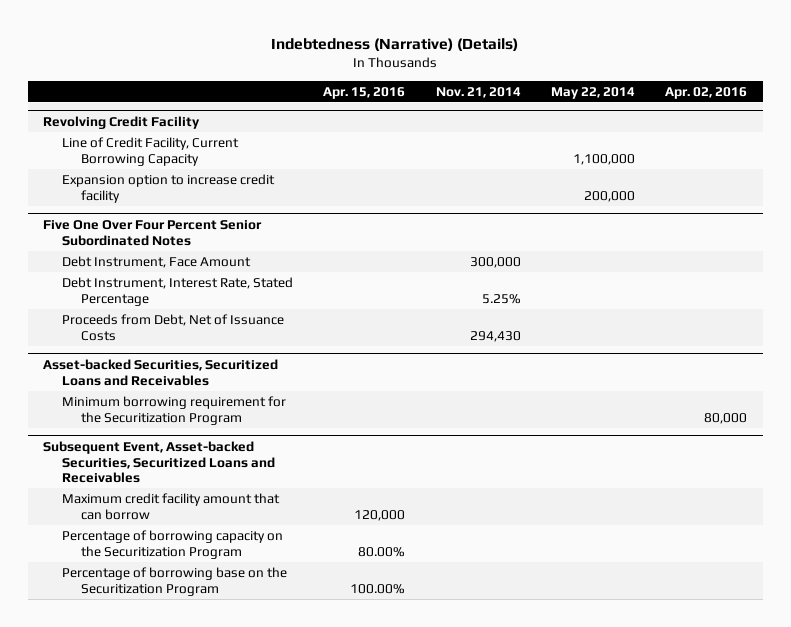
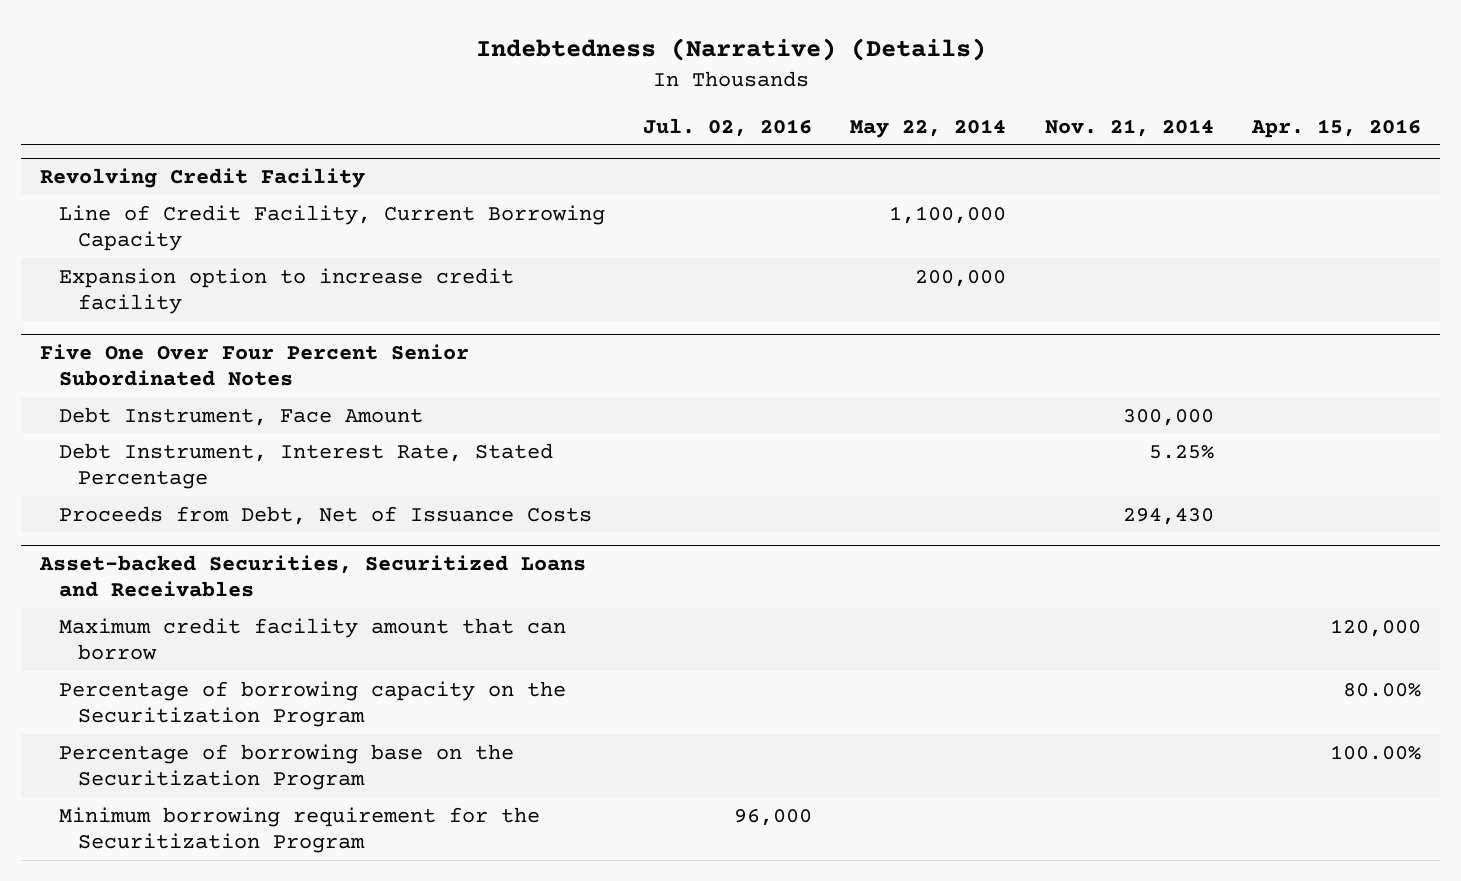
[665,86,748,99] Apr. 02, 2016 -> none
none -> [643,117,813,137] Jul. 02, 2016
none -> [59,617,567,660] Maximum credit facility amount that can borrow
none -> [59,680,567,727] Percentage of borrowing capacity on the Securitization Program
none -> [59,743,515,790] Percentage of borrowing base on the Securitization Program
[43,440,275,484] Subsequent Event, Asset-backed Securities, Securitized Loans and Receivables -> none
[61,492,280,520] Maximum credit facility amount that can borrow -> none
[61,529,283,559] Percentage of borrowing capacity on the Securitization Program -> none
[61,566,287,596] Percentage of borrowing base on the Securitization Program -> none

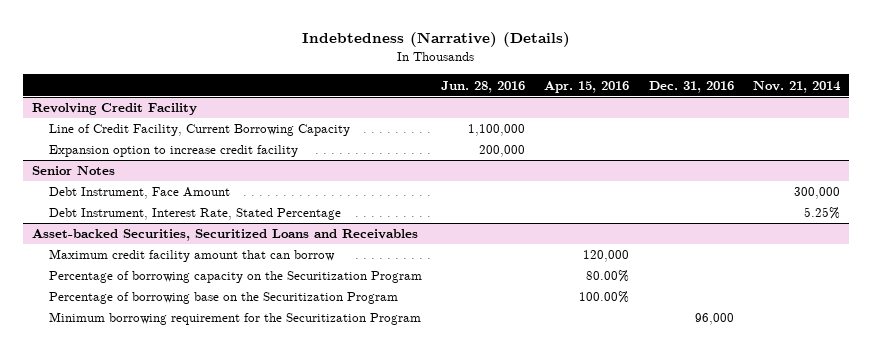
[643,117,813,137] Jul. 02, 2016 -> none
[850,118,1007,138] May 22, 2014 -> none
none -> [440,80,525,93] Jun. 28, 2016
none -> [648,80,734,93] Dec. 31, 2016
[40,343,470,387] Five One Over Four Percent Senior Subordinated Notes -> [32,166,116,176] Senior Notes
[59,505,593,525] Proceeds from Debt, Net of Issuance Costs -> none

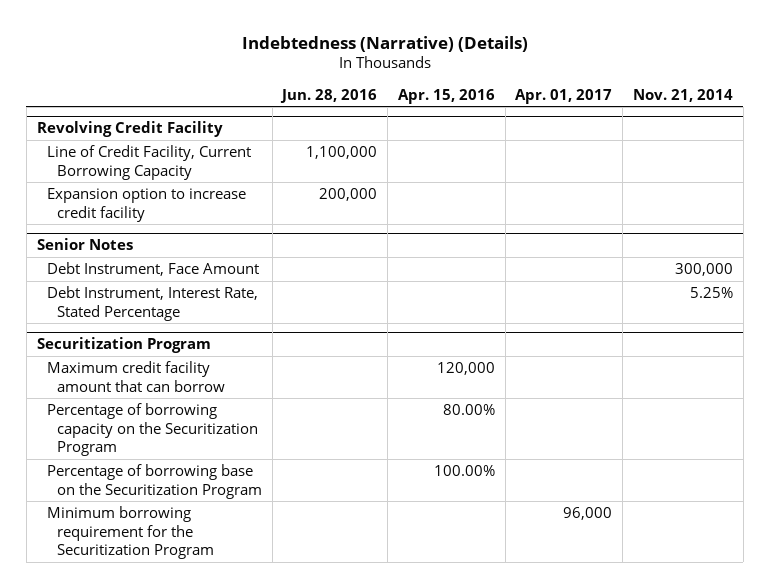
[648,80,734,93] Dec. 31, 2016 -> none
none -> [515,88,613,104] Apr. 01, 2017
[32,229,419,242] Asset-backed Securities, Securitized Loans and Receivables -> [36,337,211,354] Securitization Program

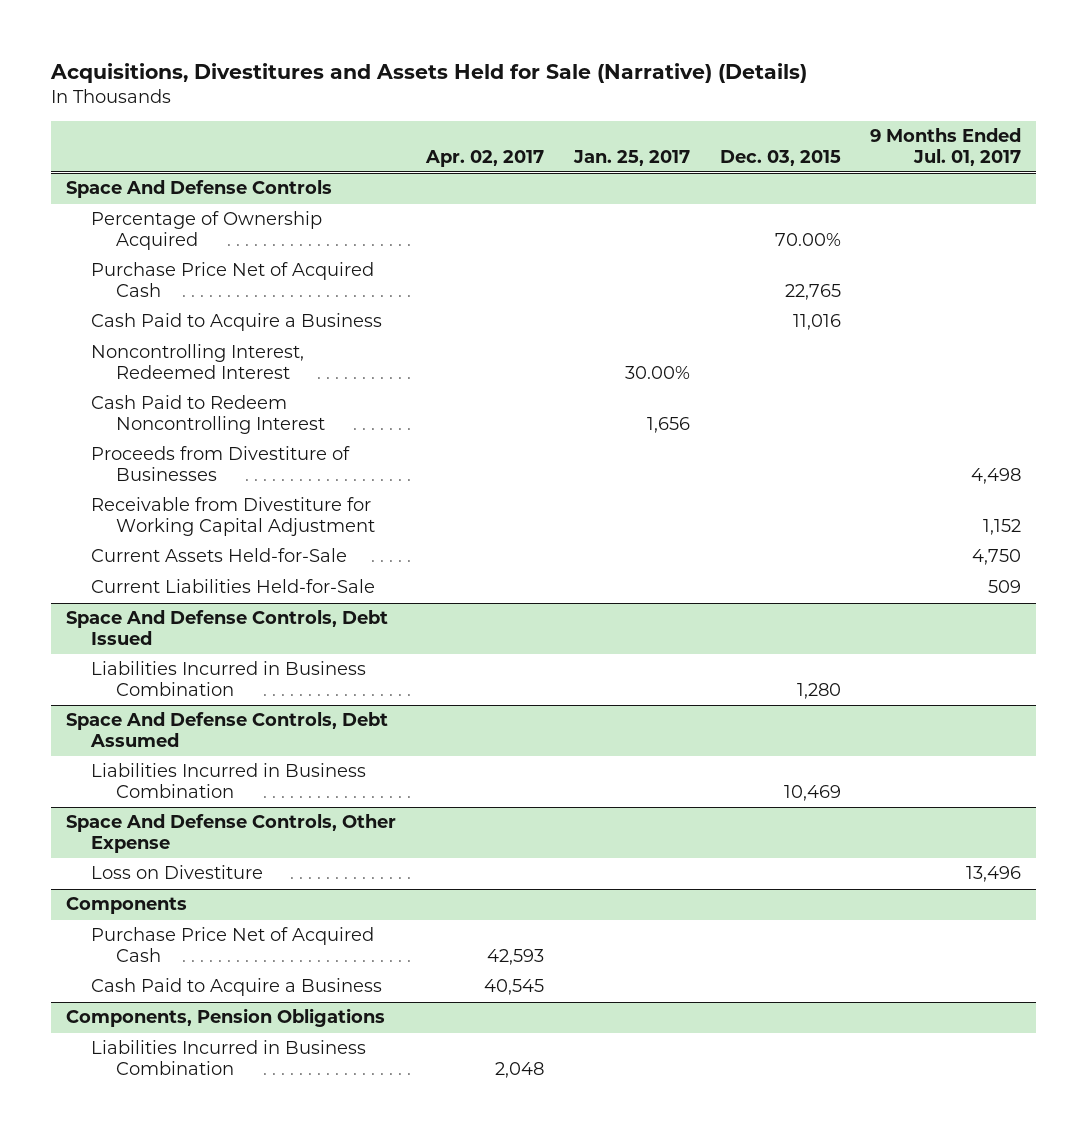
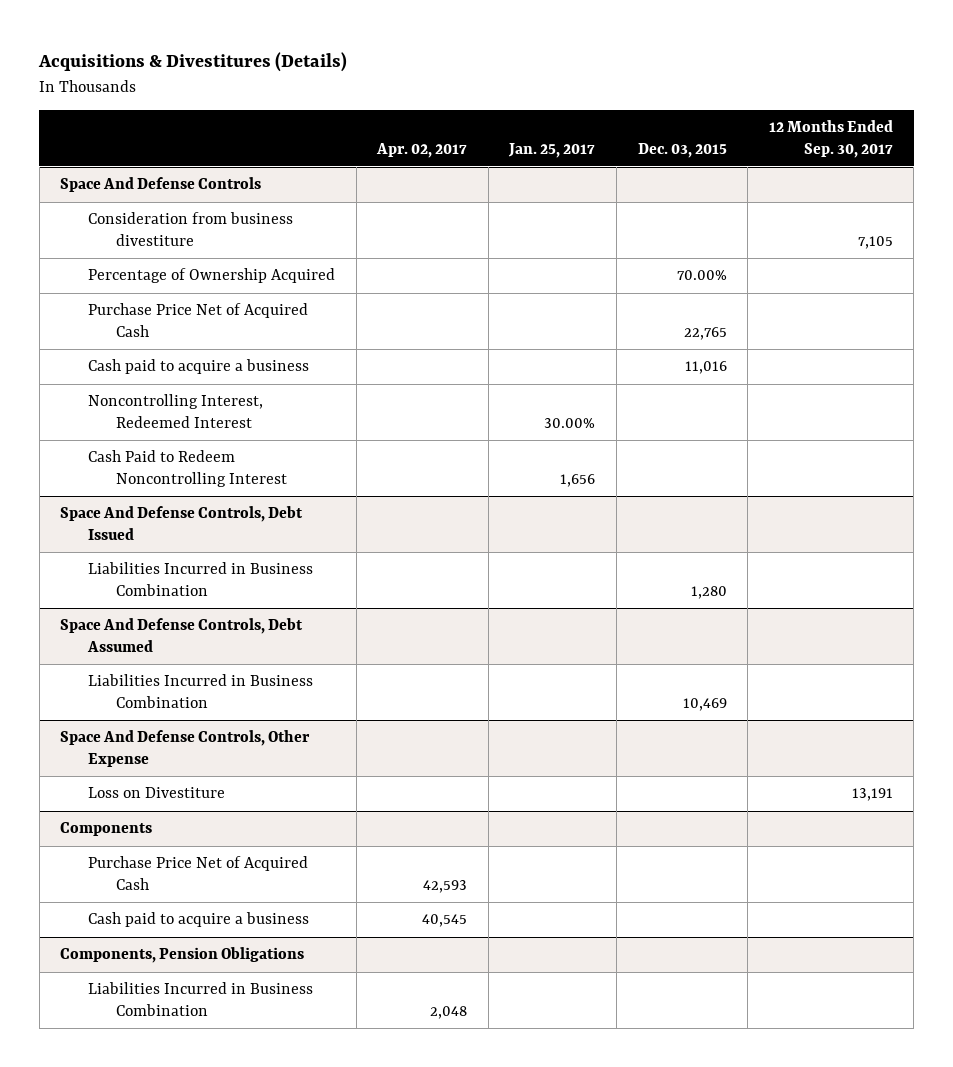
[50,63,808,84] Acquisitions, Divestitures and Assets Held for Sale (Narrative) (Details) -> [38,52,348,73] Acquisitions & Divestitures (Details)
[870,128,1022,166] 9 Months Ended Jul. 01, 2017 -> none
none -> [768,120,893,158] 12 Months Ended Sep. 30, 2017
none -> [88,212,294,246] Consideration from business divestiture
[91,313,383,332] Cash Paid to Acquire a Business -> [88,359,310,375] Cash paid to acquire a business
[91,446,351,481] Proceeds from Divestiture of Businesses -> none
[91,497,376,536] Receivable from Divestiture for Working Capital Adjustment -> none
[91,548,348,563] Current Assets Held-for-Sale -> none
[91,579,376,594] Current Liabilities Held-for-Sale -> none
[91,978,383,997] Cash Paid to Acquire a Business -> [88,912,310,928] Cash paid to acquire a business

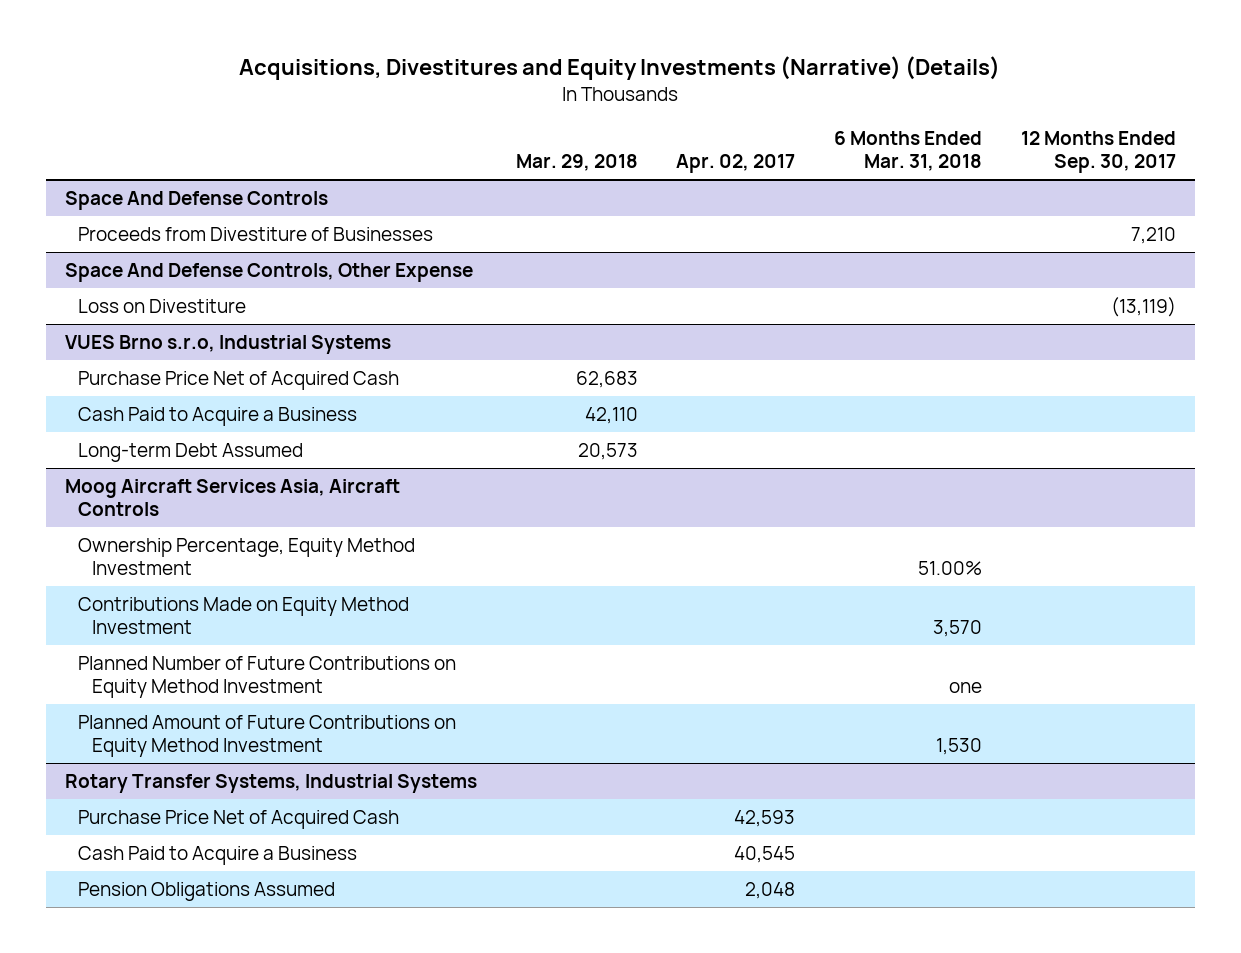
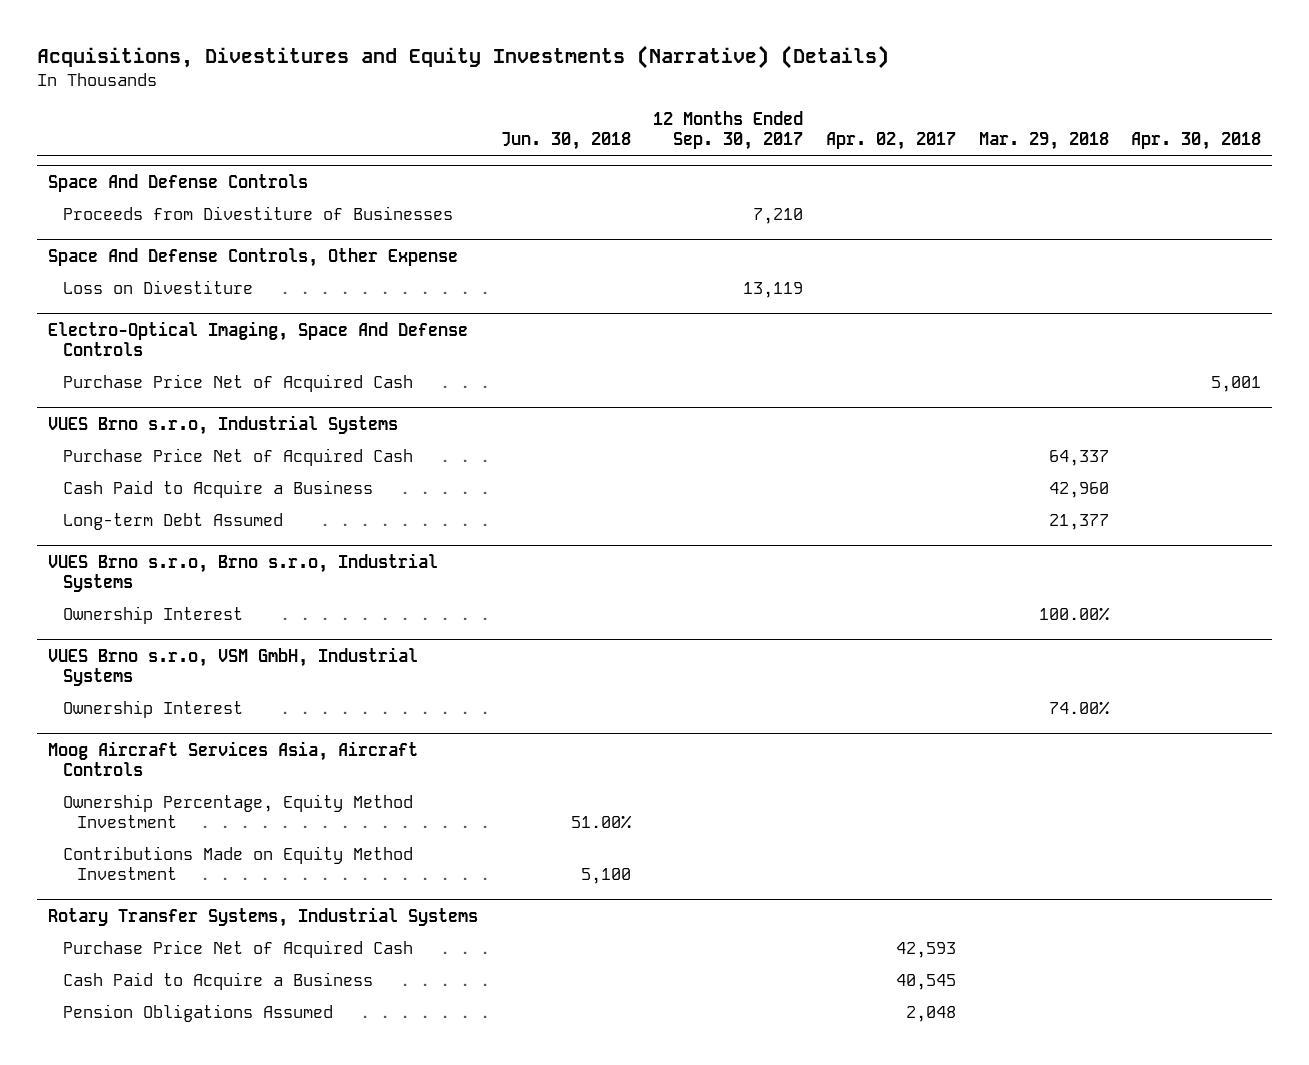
[834,131,983,171] 6 Months Ended Mar. 31, 2018 -> none
none -> [500,132,631,151] Jun. 30, 2018
none -> [1131,132,1262,151] Apr. 30, 2018
[1110,297,1176,318] (13,119) -> [743,282,804,299] 13,119
none -> [48,321,469,357] Electro-Optical Imaging, Space And Defense Controls
none -> [62,374,413,393] Purchase Price Net of Acquired Cash
[575,371,638,389] 62,683 -> [1048,450,1109,467] 64,337
[584,407,638,425] 42,110 -> [1048,482,1109,499] 42,960
[577,443,638,461] 20,573 -> [1048,514,1109,531] 21,377
none -> [48,553,439,593] VUES Brno s.r.o, Brno s.r.o, Industrial Systems
none -> [62,606,243,625] Ownership Interest
none -> [48,647,419,687] VUES Brno s.r.o, VSM GmbH, Industrial Systems
none -> [62,700,243,719] Ownership Interest
[78,656,457,698] Planned Number of Future Contributions on Equity Method Investment -> none
[78,715,457,757] Planned Amount of Future Contributions on Equity Method Investment -> none

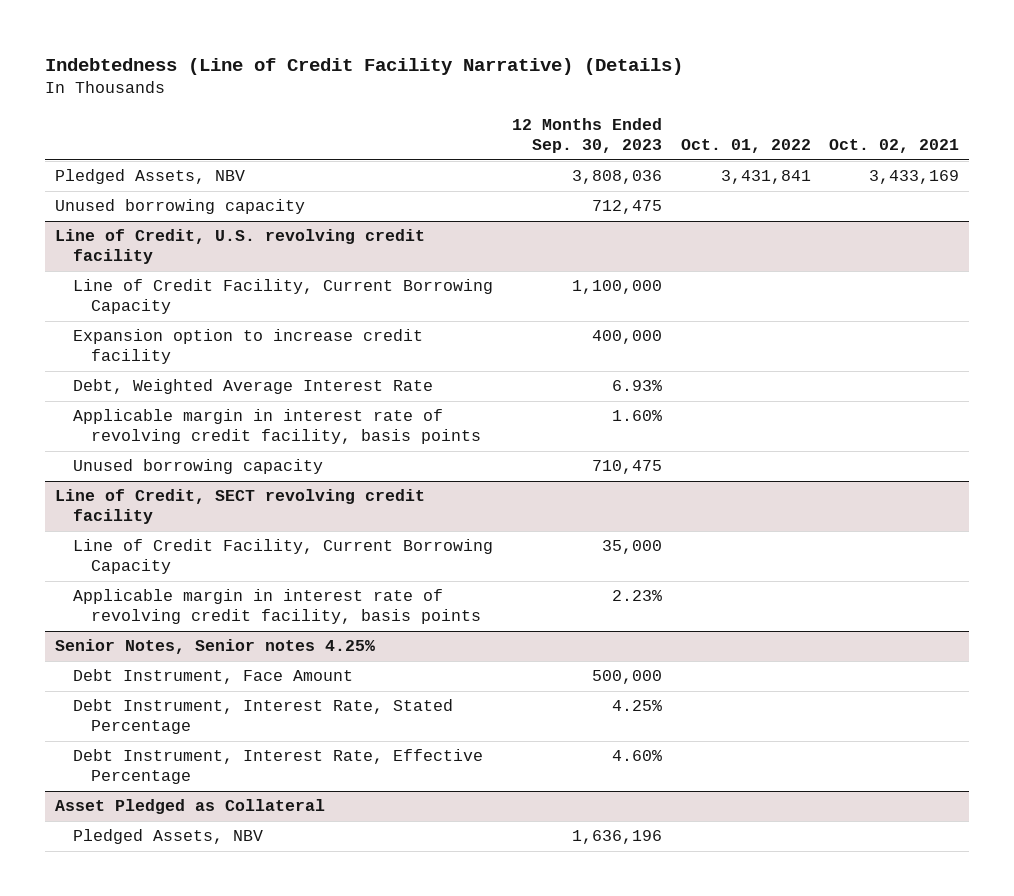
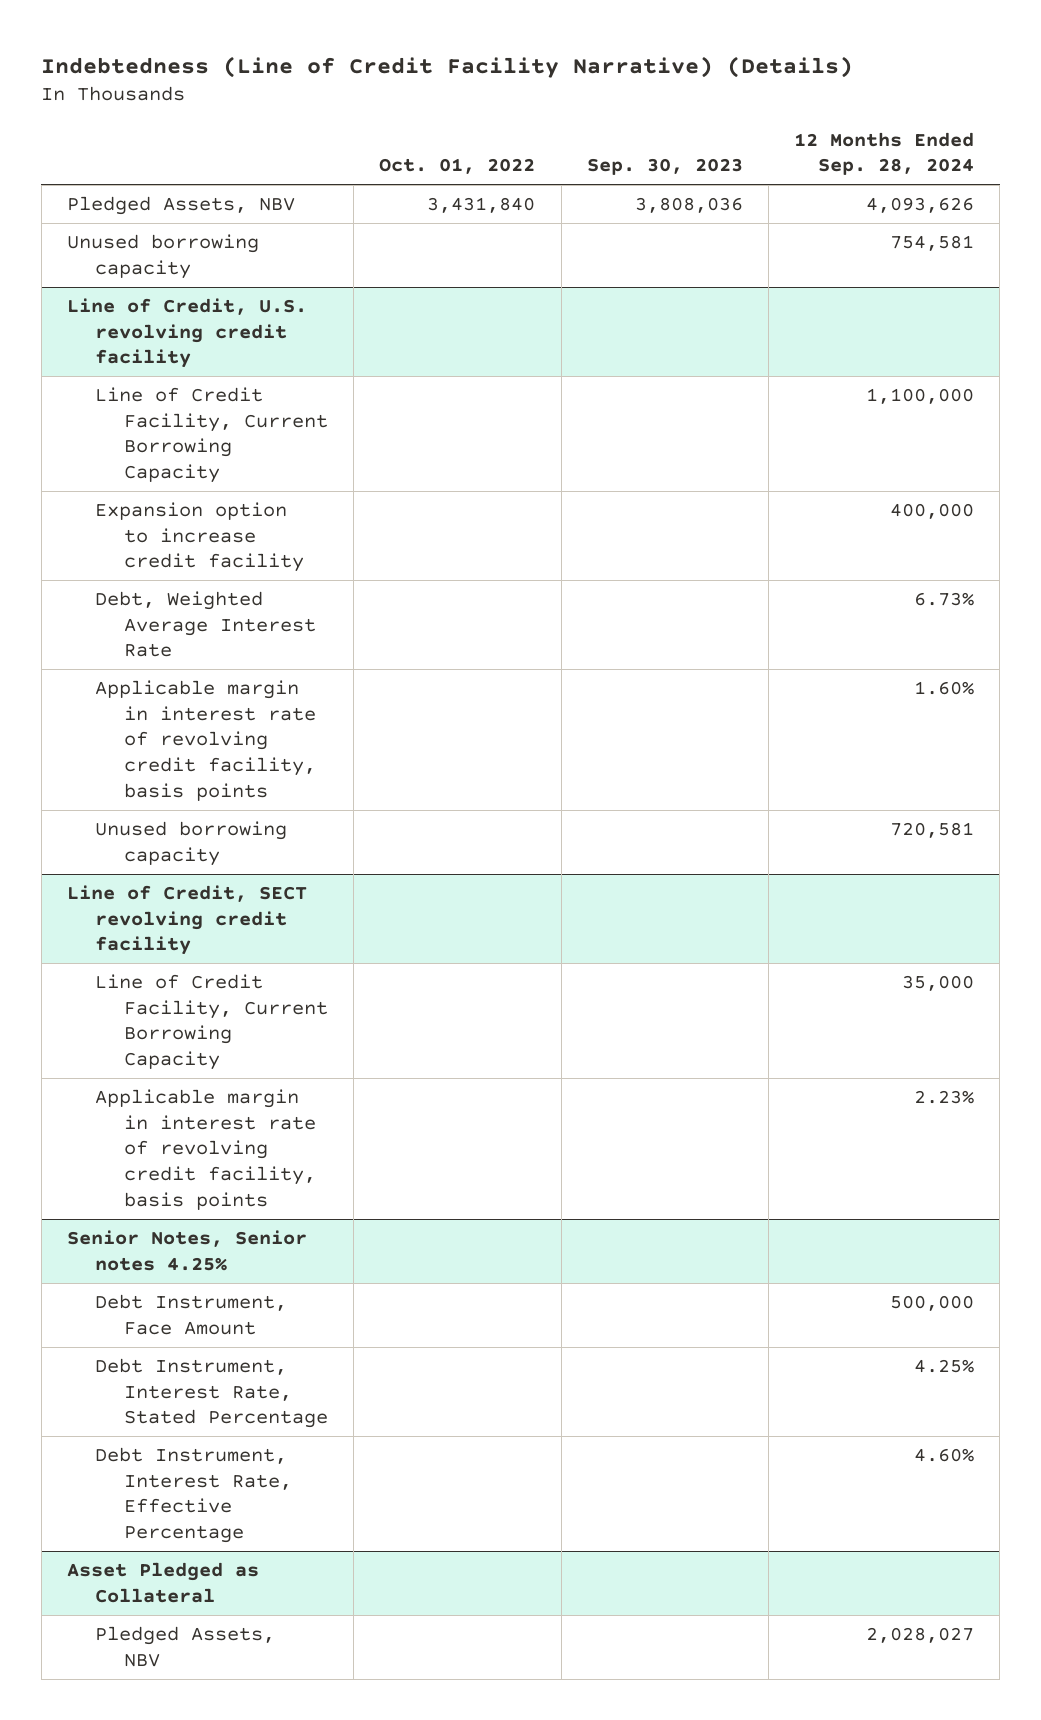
[511,118,662,154] 12 Months Ended Sep. 30, 2023 -> none
[829,139,960,154] Oct. 02, 2021 -> none
none -> [586,158,743,176] Sep. 30, 2023
none -> [794,131,975,176] 12 Months Ended Sep. 28, 2024
[720,170,811,185] 3,431,841 -> [427,196,536,213] 3,431,840

